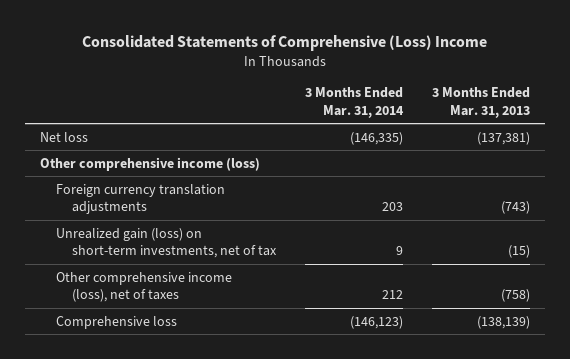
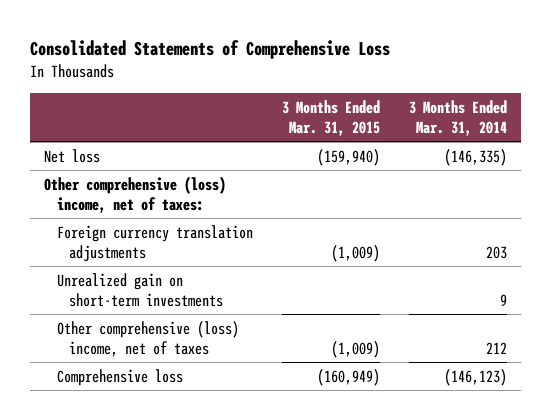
[81,34,487,51] Consolidated Statements of Comprehensive (Loss) Income -> [29,39,390,59] Consolidated Statements of Comprehensive Loss
[432,86,531,118] 3 Months Ended Mar. 31, 2013 -> none
none -> [281,99,380,136] 3 Months Ended Mar. 31, 2015
[39,156,260,171] Other comprehensive income (loss) -> [44,175,227,213] Other comprehensive (loss) income, net of taxes:
[55,227,278,259] Unrealized gain (loss) on short-term investments, net of tax -> [56,272,224,307] Unrealized gain on short-term investments
[55,271,232,303] Other comprehensive income (loss), net of taxes -> [56,320,239,357] Other comprehensive (loss) income, net of taxes

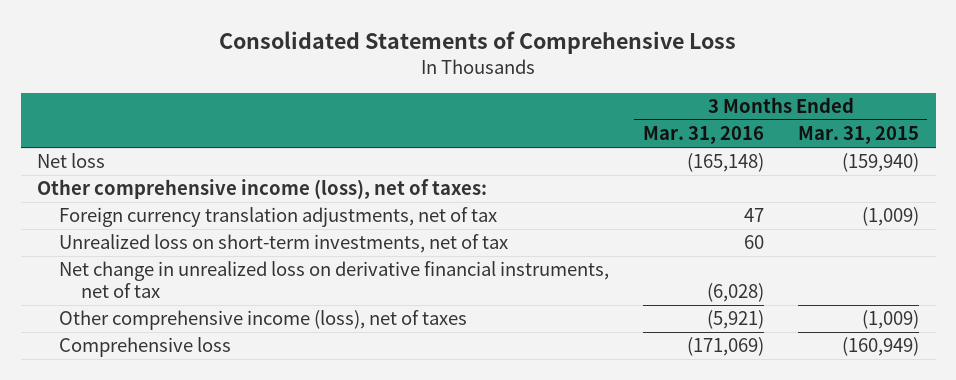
[408,99,507,136] 3 Months Ended Mar. 31, 2014 -> none
none -> [642,126,764,145] Mar. 31, 2016
[44,175,227,213] Other comprehensive (loss) income, net of taxes: -> [37,179,488,200] Other comprehensive income (loss), net of taxes:
[56,224,253,262] Foreign currency translation adjustments -> [59,207,498,228] Foreign currency translation adjustments, net of tax
[56,272,224,307] Unrealized gain on short-term investments -> [59,234,509,254] Unrealized loss on short-term investments, net of tax
none -> [59,261,610,298] Net change in unrealized loss on derivative financial instruments, net of tax
[56,320,239,357] Other comprehensive (loss) income, net of taxes -> [59,310,468,331] Other comprehensive income (loss), net of taxes

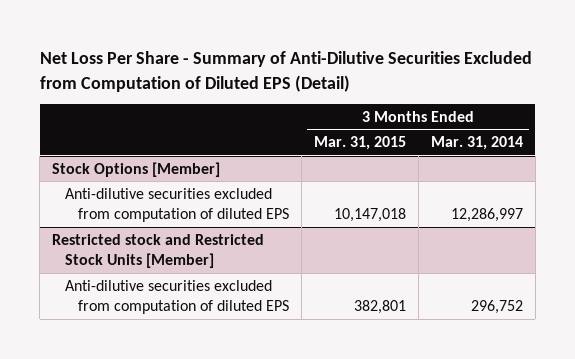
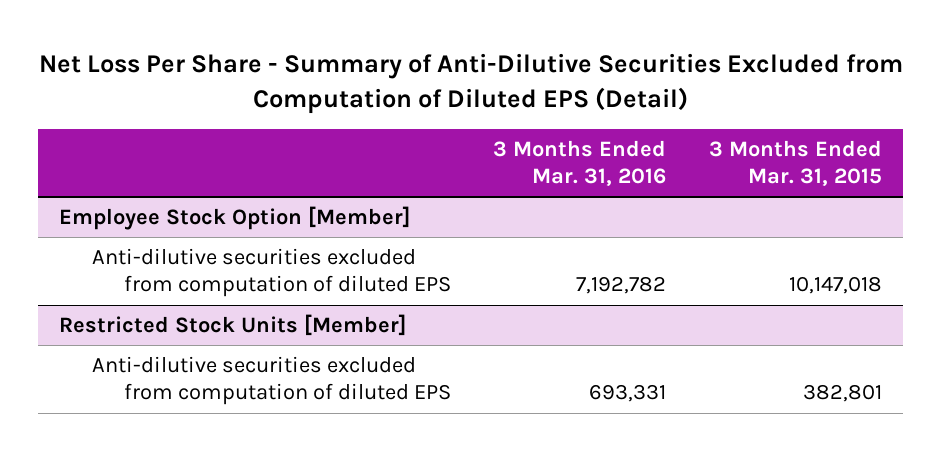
[430,136,523,151] Mar. 31, 2014 -> none
none -> [493,139,667,187] 3 Months Ended Mar. 31, 2016
[52,161,221,177] Stock Options [Member] -> [59,205,411,230] Employee Stock Option [Member]
[52,233,265,269] Restricted stock and Restricted Stock Units [Member] -> [59,313,407,336] Restricted Stock Units [Member]

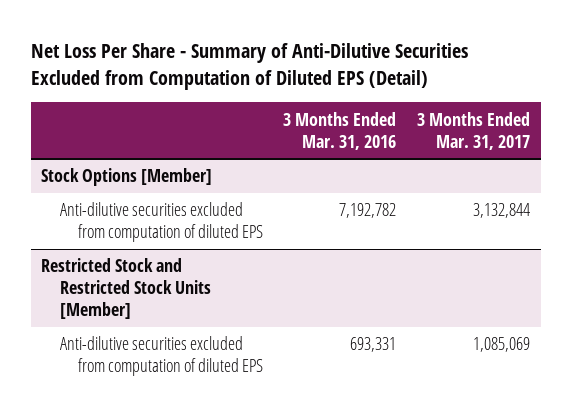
[708,139,882,187] 3 Months Ended Mar. 31, 2015 -> none
none -> [417,111,531,150] 3 Months Ended Mar. 31, 2017
[59,205,411,230] Employee Stock Option [Member] -> [41,168,213,187] Stock Options [Member]
[59,313,407,336] Restricted Stock Units [Member] -> [41,258,211,320] Restricted Stock and Restricted Stock Units [Member]

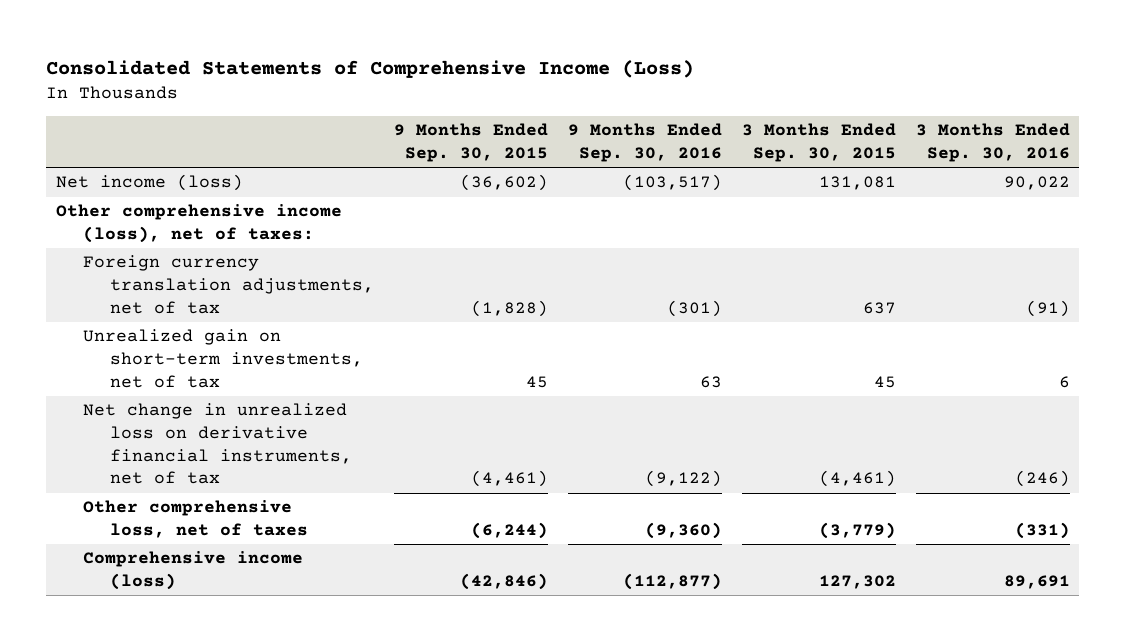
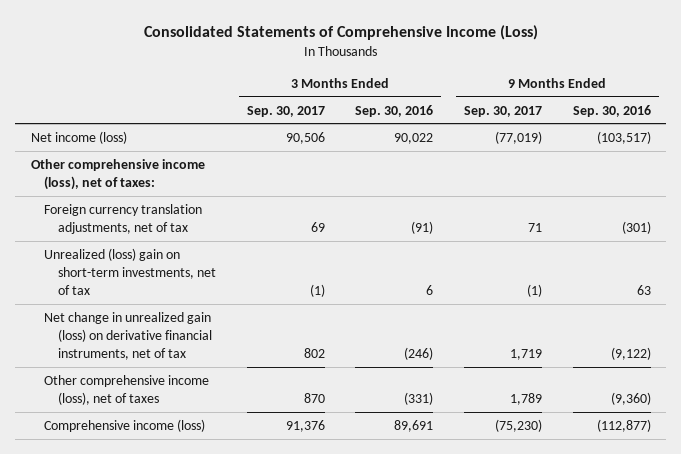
[393,123,548,162] 9 Months Ended Sep. 30, 2015 -> none
[741,123,896,162] 3 Months Ended Sep. 30, 2015 -> none
none -> [246,105,325,117] Sep. 30, 2017
none -> [464,105,543,117] Sep. 30, 2017
[83,329,363,388] Unrealized gain on short-term investments, net of tax -> [44,247,216,296] Unrealized (loss) gain on short-term investments, net of tax
[83,403,352,485] Net change in unrealized loss on derivative financial instruments, net of tax -> [44,311,212,361] Net change in unrealized gain (loss) on derivative financial instruments, net of tax
[83,500,308,539] Other comprehensive loss, net of taxes -> [44,374,210,406] Other comprehensive income (loss), net of taxes

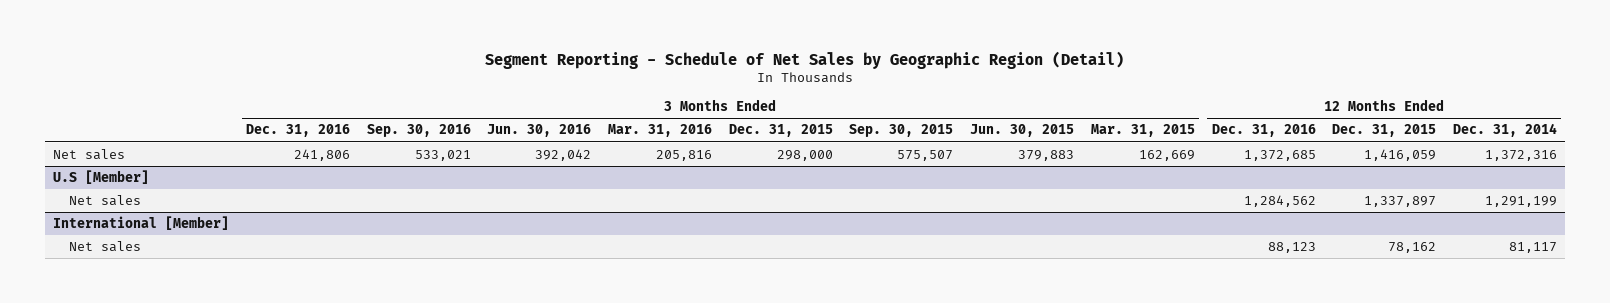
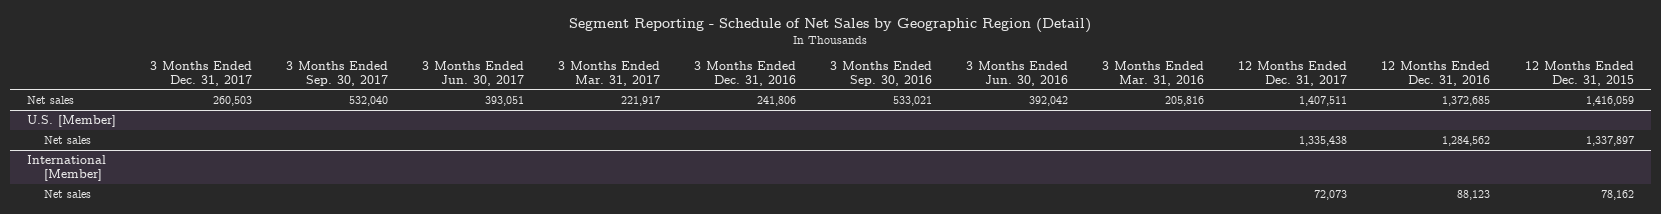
[728,124,833,138] Dec. 31, 2015 -> none
[849,124,954,138] Sep. 30, 2015 -> none
[970,124,1075,138] Jun. 30, 2015 -> none
[1090,124,1195,138] Mar. 31, 2015 -> none
[1453,123,1558,138] Dec. 31, 2014 -> none
none -> [150,60,253,86] 3 Months Ended Dec. 31, 2017
none -> [286,60,389,86] 3 Months Ended Sep. 30, 2017
none -> [422,60,525,86] 3 Months Ended Jun. 30, 2017
none -> [558,60,661,86] 3 Months Ended Mar. 31, 2017
none -> [1238,60,1348,86] 12 Months Ended Dec. 31, 2017
[53,170,150,185] U.S [Member] -> [26,114,116,127] U.S. [Member]

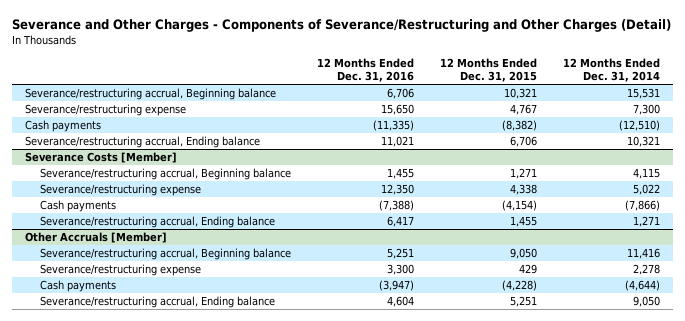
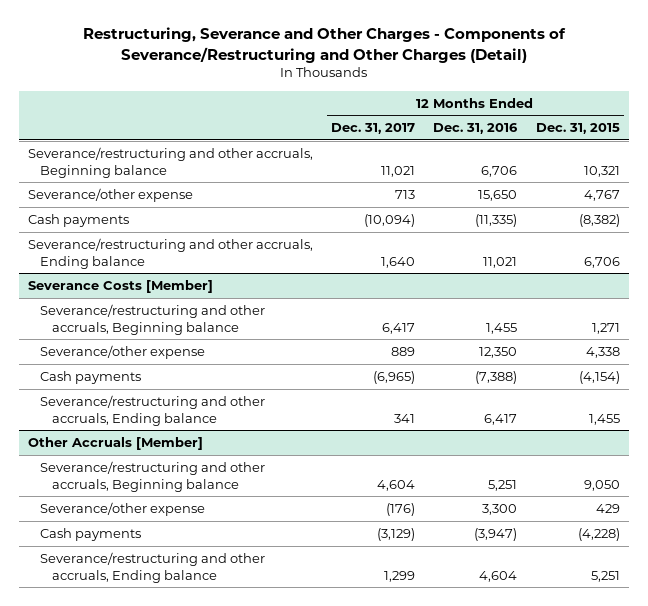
[12,19,672,33] Severance and Other Charges - Components of Severance/Restructuring and Other Charges (Detail) -> [82,27,566,63] Restructuring, Severance and Other Charges - Components of Severance/Restructuring and Other Charges (Detail)
[562,58,660,83] 12 Months Ended Dec. 31, 2014 -> none
none -> [331,123,416,135] Dec. 31, 2017
[25,88,277,101] Severance/restructuring accrual, Beginning balance -> [27,146,313,178] Severance/restructuring and other accruals, Beginning balance
[25,104,187,117] Severance/restructuring expense -> [27,187,193,202] Severance/other expense
[25,136,261,149] Severance/restructuring accrual, Ending balance -> [27,237,313,269] Severance/restructuring and other accruals, Ending balance
[40,168,292,181] Severance/restructuring accrual, Beginning balance -> [39,303,265,335] Severance/restructuring and other accruals, Beginning balance
[40,184,202,197] Severance/restructuring expense -> [39,344,205,359] Severance/other expense
[40,216,276,229] Severance/restructuring accrual, Ending balance -> [39,394,265,426] Severance/restructuring and other accruals, Ending balance
[40,248,292,261] Severance/restructuring accrual, Beginning balance -> [39,460,265,492] Severance/restructuring and other accruals, Beginning balance
[40,264,202,277] Severance/restructuring expense -> [39,501,205,516] Severance/other expense
[40,296,276,309] Severance/restructuring accrual, Ending balance -> [39,551,265,583] Severance/restructuring and other accruals, Ending balance

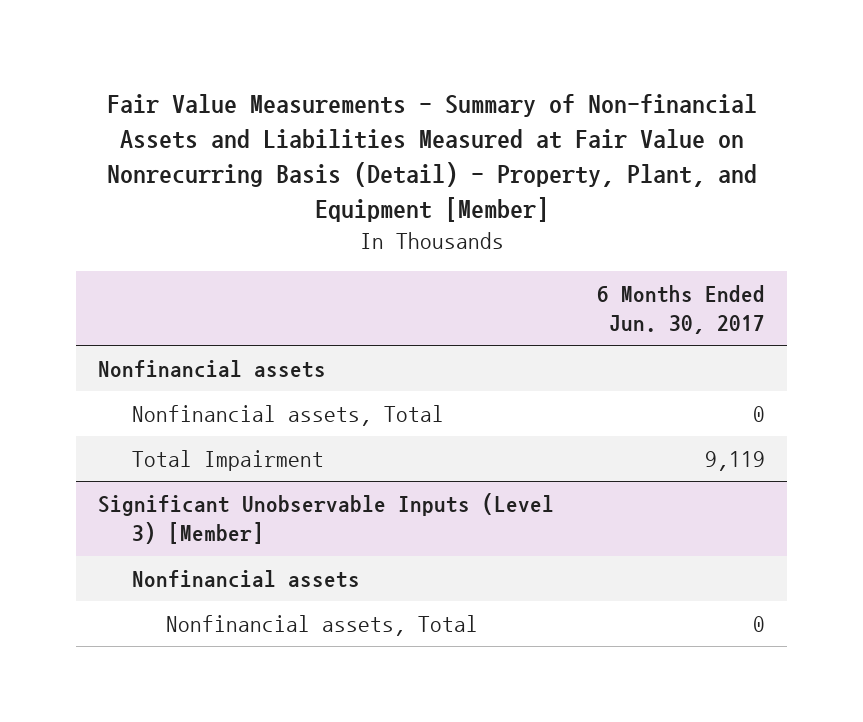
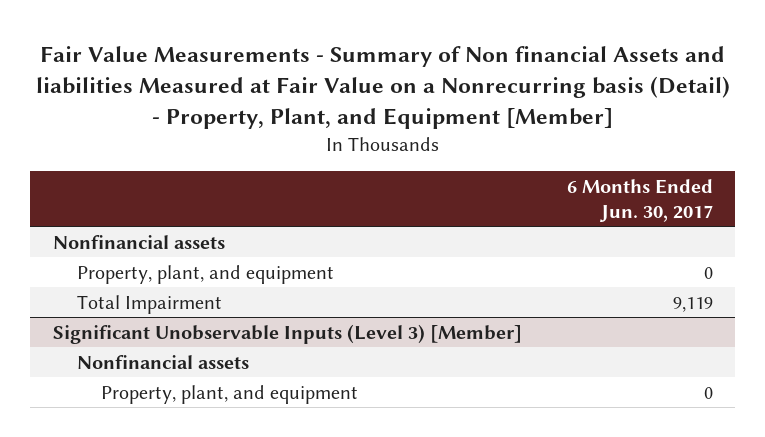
[106,93,757,223] Fair Value Measurements - Summary of Non-financial Assets and Liabilities Measured at Fair Value on Nonrecurring Basis (Detail) - Property, Plant, and Equipment [Member] -> [35,45,730,130] Fair Value Measurements - Summary of Non financial Assets and liabilities Measured at Fair Value on a Nonrecurring basis (Detail) - Property, Plant, and Equipment [Member]
[131,404,444,426] Nonfinancial assets, Total -> [76,264,334,284] Property, plant, and equipment
[165,614,478,636] Nonfinancial assets, Total -> [100,384,358,404] Property, plant, and equipment

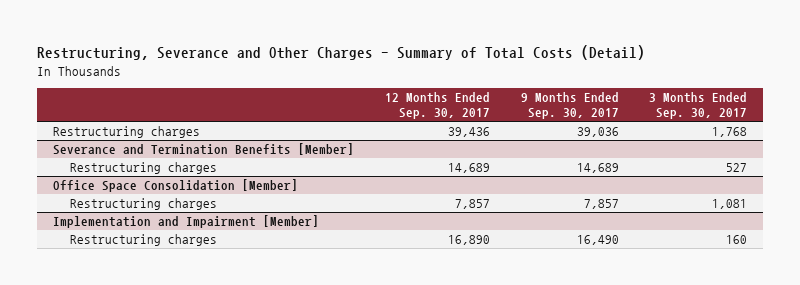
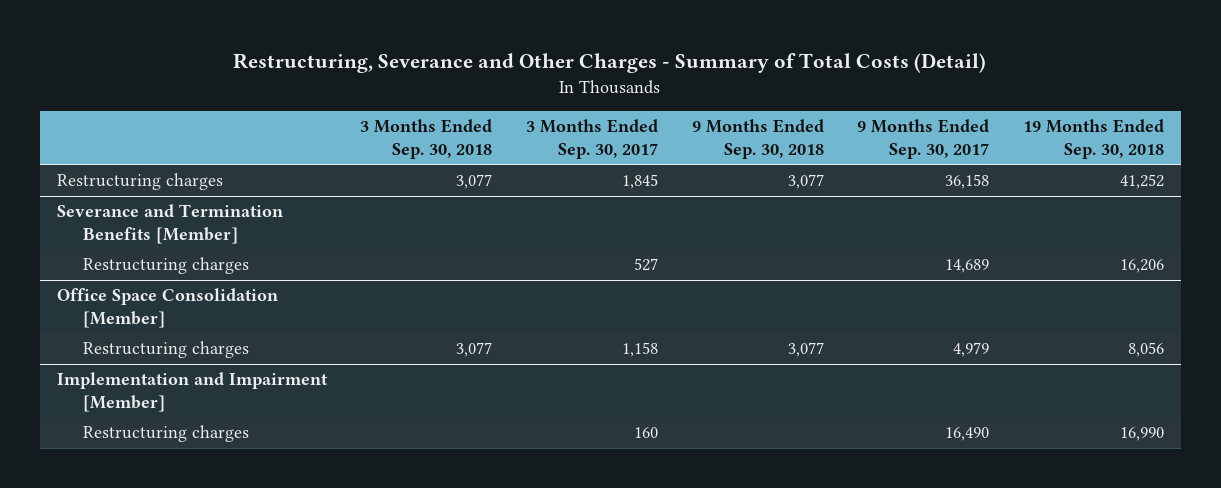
[384,92,490,120] 12 Months Ended Sep. 30, 2017 -> none
none -> [360,119,493,159] 3 Months Ended Sep. 30, 2018
none -> [691,119,824,159] 9 Months Ended Sep. 30, 2018
none -> [1022,119,1164,159] 19 Months Ended Sep. 30, 2018
[576,127,619,138] 39,036 -> [945,174,990,190] 36,158
[712,127,748,138] 1,768 -> [622,174,659,190] 1,845
[583,199,619,210] 7,857 -> [953,342,990,358] 4,979
[712,199,748,210] 1,081 -> [622,342,659,358] 1,158

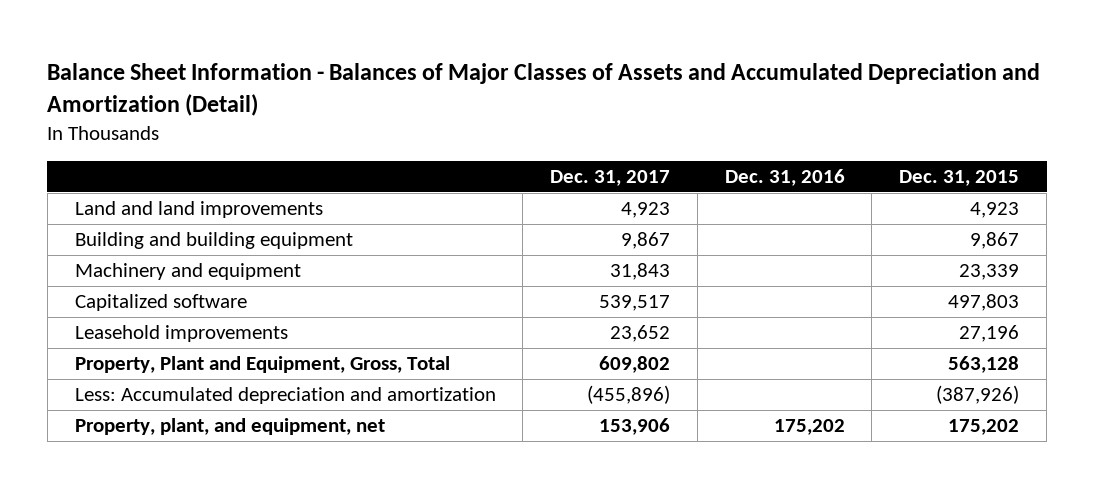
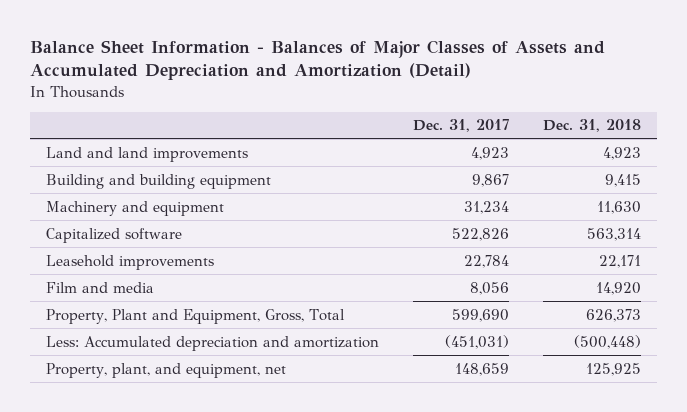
[724,168,845,186] Dec. 31, 2016 -> none
[899,169,1020,186] Dec. 31, 2015 -> none
none -> [542,119,641,133] Dec. 31, 2018
[610,263,671,281] 31,843 -> [463,200,509,214] 31,234
[599,295,671,312] 539,517 -> [451,227,509,241] 522,826
[610,325,671,343] 23,652 -> [463,254,509,268] 22,784
none -> [46,281,155,293] Film and media
[599,356,671,374] 609,802 -> [451,308,509,322] 599,690
[587,385,671,405] (455,896) -> [444,334,509,349] (451,031)
[599,418,671,436] 153,906 -> [454,362,509,376] 148,659

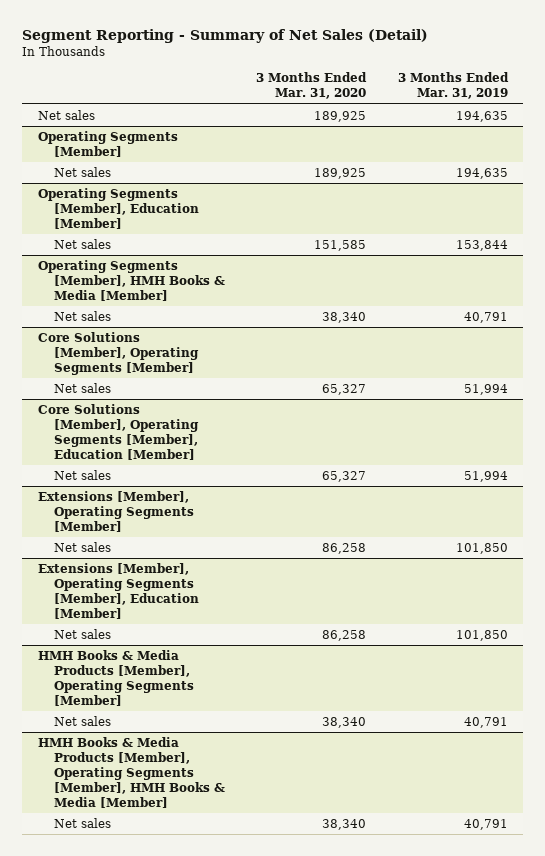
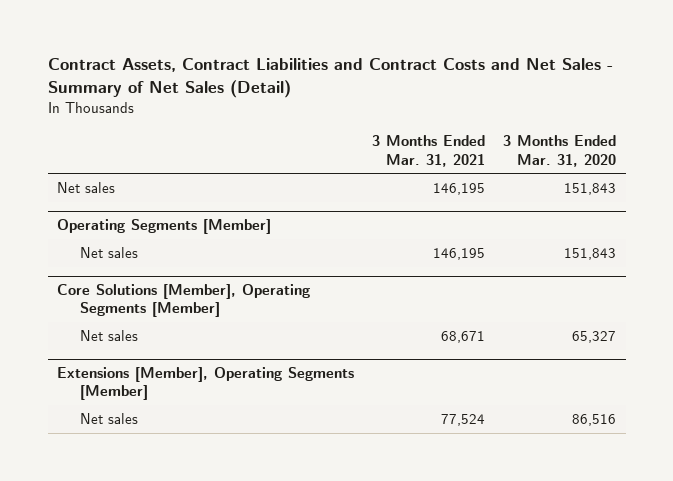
[21,28,428,43] Segment Reporting - Summary of Net Sales (Detail) -> [47,58,613,99] Contract Assets, Contract Liabilities and Contract Costs and Net Sales - Summary of Net Sales (Detail)
[397,72,509,100] 3 Months Ended Mar. 31, 2019 -> none
none -> [372,135,486,167] 3 Months Ended Mar. 31, 2021
[314,110,367,122] 189,925 -> [564,182,617,195] 151,843
[37,187,199,229] Operating Segments [Member], Education [Member] -> none
[53,238,111,249] Net sales -> none
[37,259,225,301] Operating Segments [Member], HMH Books & Media [Member] -> none
[53,310,111,321] Net sales -> none
[314,167,367,179] 189,925 -> [564,247,617,260] 151,843
[37,403,199,460] Core Solutions [Member], Operating Segments [Member], Education [Member] -> none
[53,469,111,480] Net sales -> none
[37,562,199,619] Extensions [Member], Operating Segments [Member], Education [Member] -> none
[53,628,111,639] Net sales -> none
[37,649,194,706] HMH Books & Media Products [Member], Operating Segments [Member] -> none
[53,715,111,726] Net sales -> none
[37,736,225,808] HMH Books & Media Products [Member], Operating Segments [Member], HMH Books & Media [Member] -> none
[53,817,111,828] Net sales -> none
[322,542,367,554] 86,258 -> [572,413,617,426] 86,516

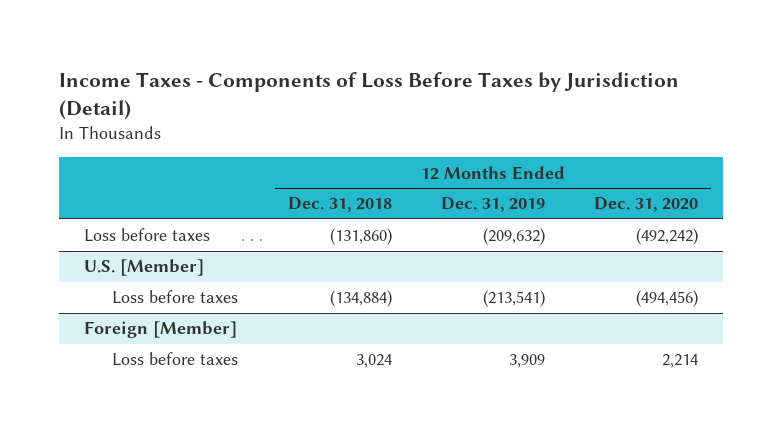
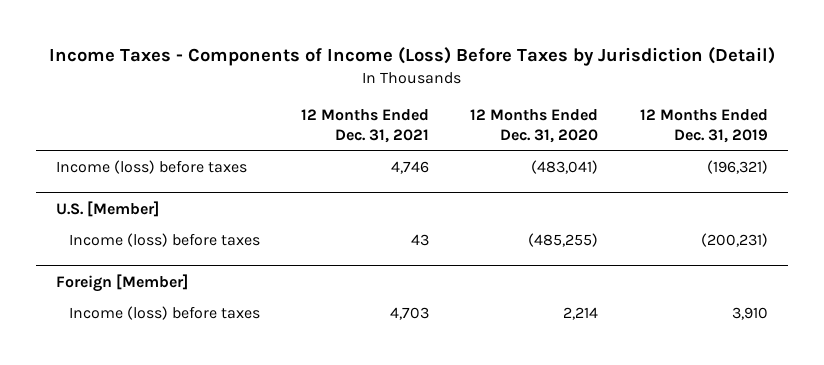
[58,71,679,120] Income Taxes - Components of Loss Before Taxes by Jurisdiction (Detail) -> [48,46,775,66] Income Taxes - Components of Income (Loss) Before Taxes by Jurisdiction (Detail)
[287,197,392,213] Dec. 31, 2018 -> none
none -> [301,108,430,143] 12 Months Ended Dec. 31, 2021
[83,228,210,243] Loss before taxes -> [56,159,248,174] Income (loss) before taxes
[482,228,545,246] (209,632) -> [706,159,768,174] (196,321)
[636,228,699,246] (492,242) -> [531,159,599,174] (483,041)
[112,290,239,305] Loss before taxes -> [68,232,260,247] Income (loss) before taxes
[482,290,545,308] (213,541) -> [700,232,768,247] (200,231)
[636,290,699,308] (494,456) -> [528,232,599,247] (485,255)
[112,352,239,367] Loss before taxes -> [68,305,260,320] Income (loss) before taxes
[508,354,545,369] 3,909 -> [731,306,768,320] 3,910

